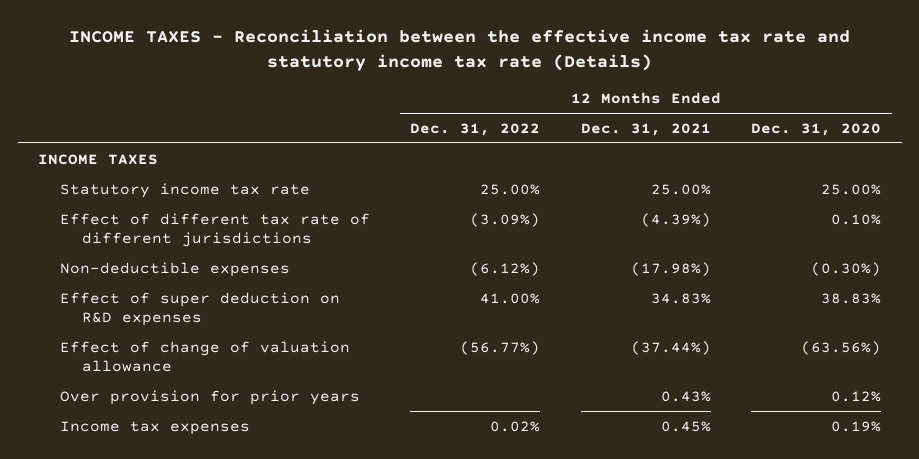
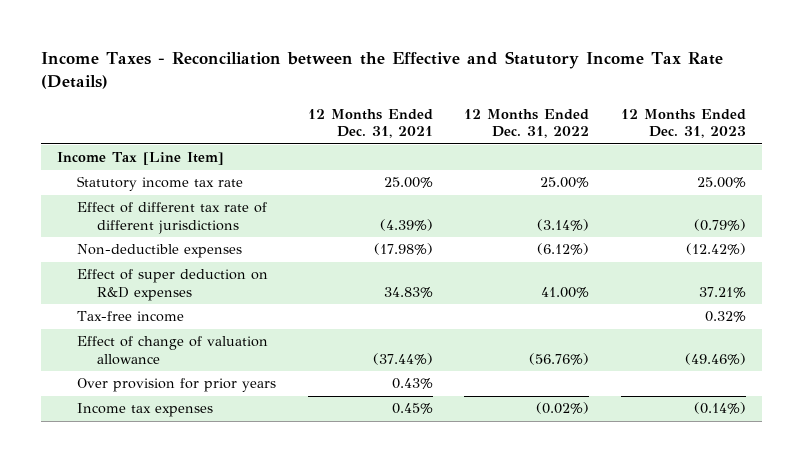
[68,29,850,72] INCOME TAXES - Reconciliation between the effective income tax rate and statutory income tax rate (Details) -> [40,50,723,89] Income Taxes - Reconciliation between the Effective and Statutory Income Tax Rate (Details)
[751,122,882,136] Dec. 31, 2020 -> none
none -> [621,108,747,139] 12 Months Ended Dec. 31, 2023
[37,153,158,165] INCOME TAXES -> [56,152,224,166] Income Tax [Line Item]
[470,212,541,227] (3.09%) -> [537,219,590,232] (3.14%)
none -> [76,311,184,323] Tax-free income
[460,340,541,355] (56.77%) -> [529,353,590,366] (56.76%)
[490,420,541,432] 0.02% -> [536,402,590,415] (0.02%)

